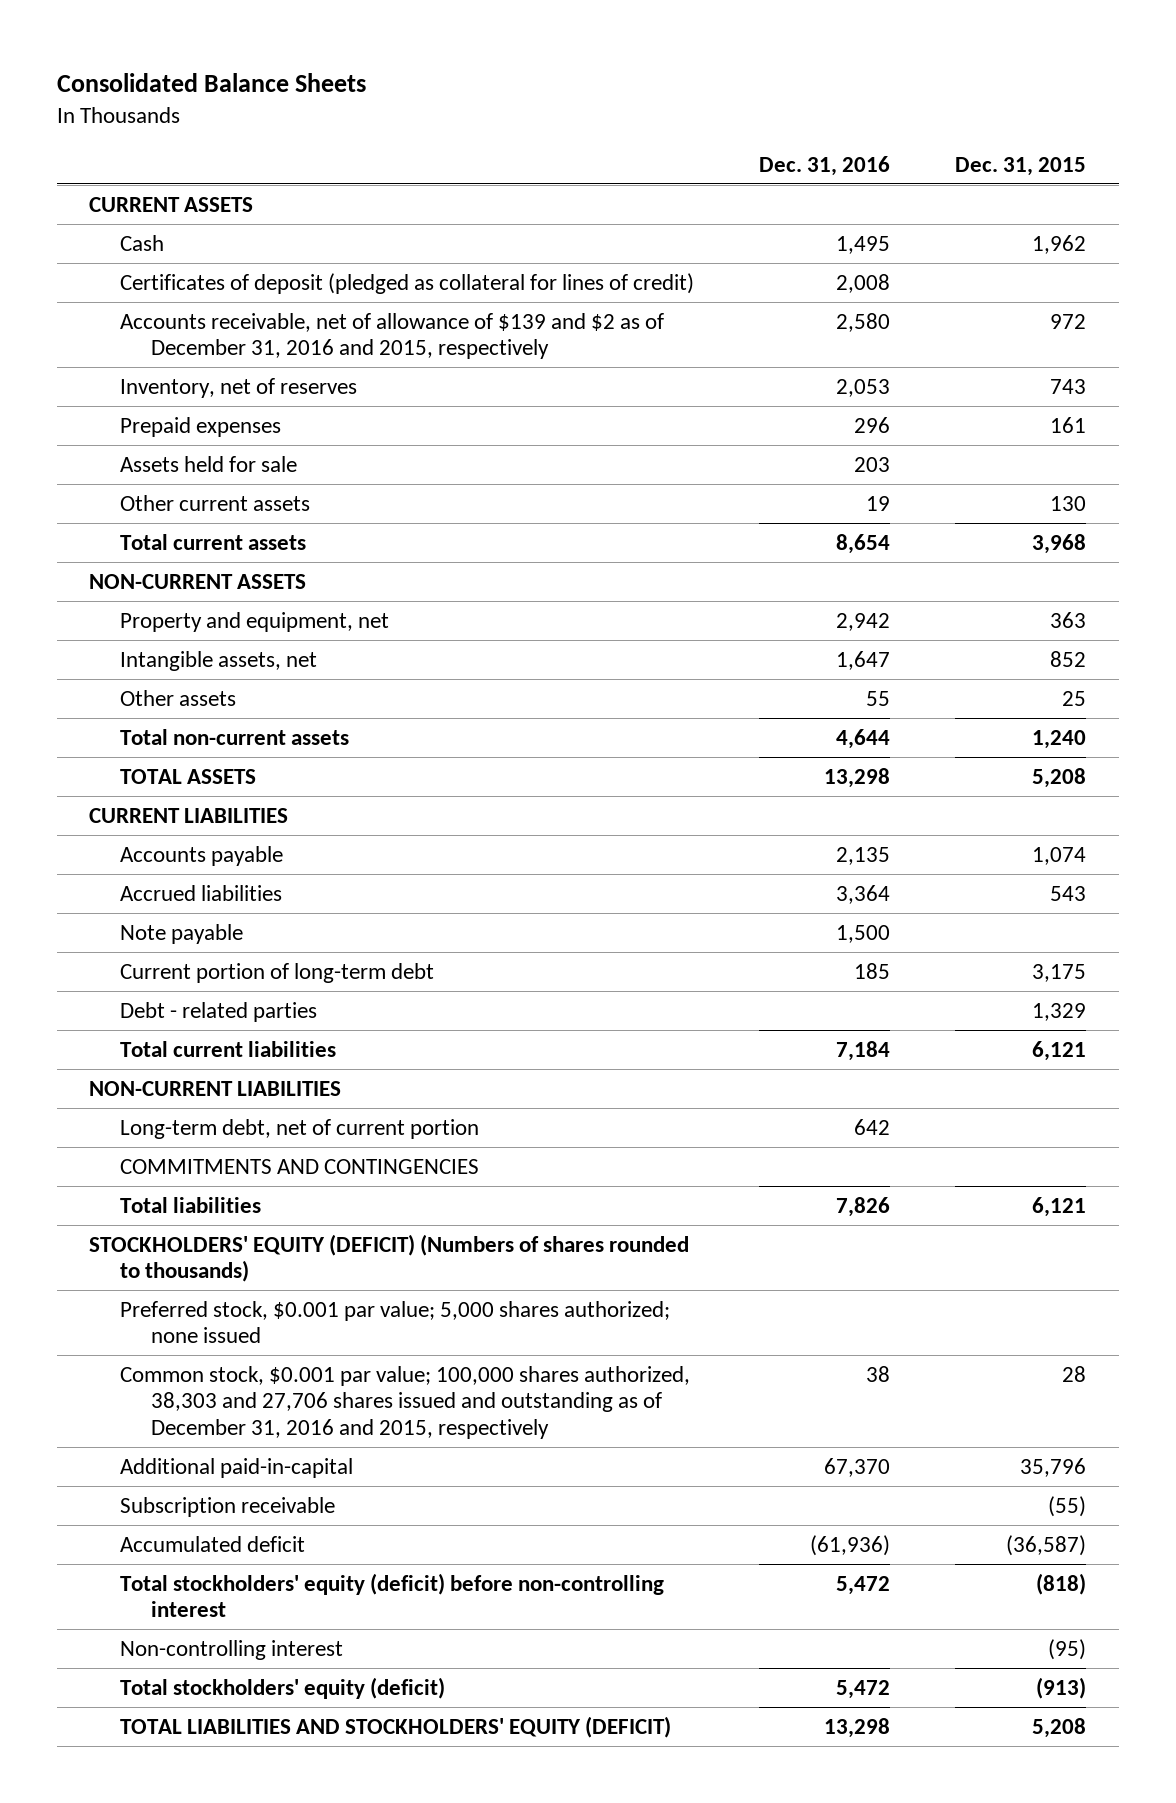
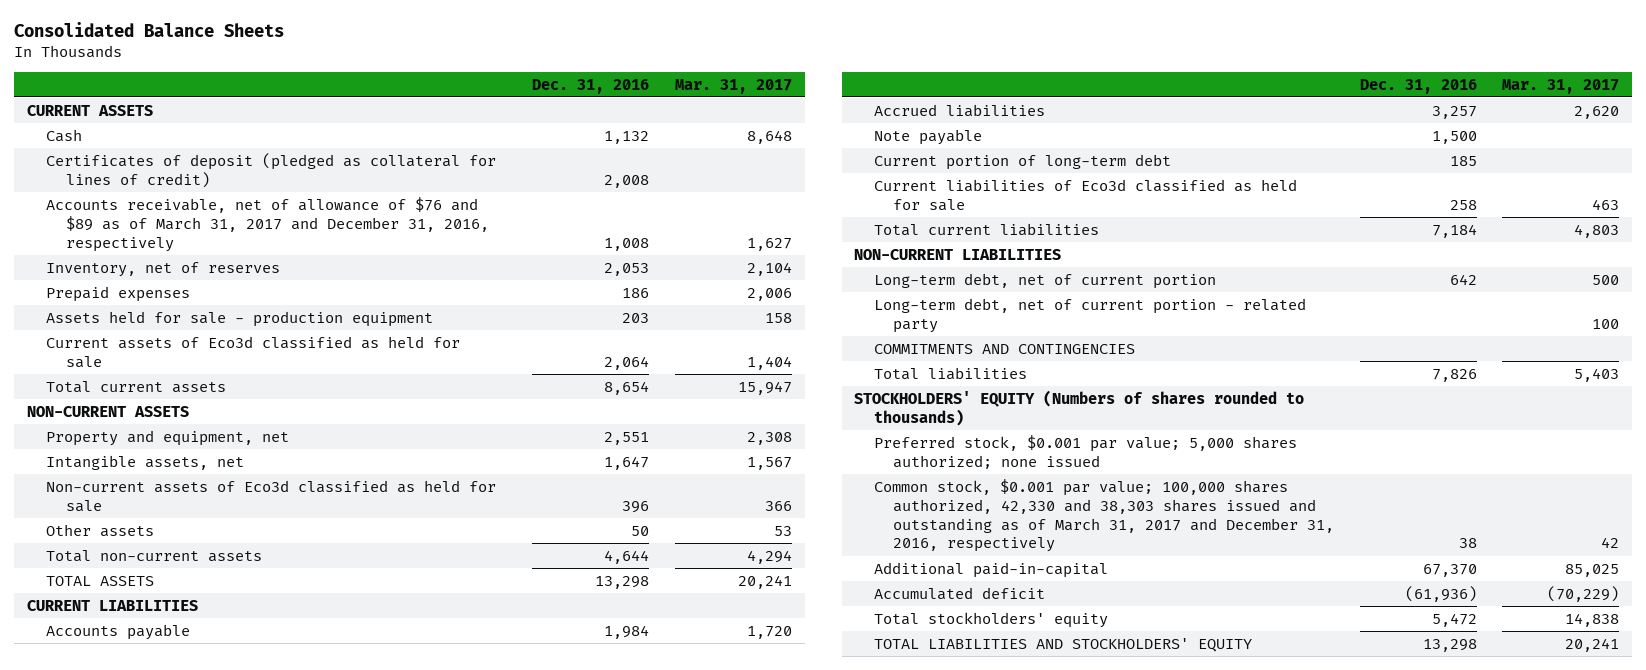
[955,156,1087,176] Dec. 31, 2015 -> none
none -> [674,78,792,94] Mar. 31, 2017
[836,235,891,254] 1,495 -> [604,130,650,144] 1,132
[120,312,665,360] Accounts receivable, net of allowance of $139 and $2 as of December 31, 2016 and 2015, respectively -> [46,196,489,252] Accounts receivable, net of allowance of $76 and $89 as of March 31, 2017 and December 31, 2016, respectively
[836,312,891,332] 2,580 -> [604,237,650,251] 1,008
[120,494,311,511] Other current assets -> none
[854,416,891,433] 296 -> [622,287,650,298] 186
[120,455,298,472] Assets held for sale -> [46,310,434,327] Assets held for sale - production equipment
none -> [46,335,461,368] Current assets of Eco3d classified as held for sale
[836,612,891,631] 2,942 -> [604,431,650,445] 2,551
none -> [46,479,497,512] Non-current assets of Eco3d classified as held for sale
[866,690,891,706] 55 -> [631,525,650,536] 50
[836,846,891,865] 2,135 -> [604,624,650,639] 1,984
[836,884,891,904] 3,364 -> [1431,105,1477,119] 3,257
[120,1001,318,1022] Debt - related parties -> none
none -> [873,178,1297,211] Current liabilities of Eco3d classified as held for sale
none -> [873,297,1306,333] Long-term debt, net of current portion - related party
[89,1233,690,1283] STOCKHOLDERS' EQUITY (DEFICIT) (Numbers of shares rounded to thousands) -> [854,389,1305,426] STOCKHOLDERS' EQUITY (Numbers of shares rounded to thousands)
[120,1365,691,1440] Common stock, $0.001 par value; 100,000 shares authorized, 38,303 and 27,706 shares issued and outstanding as of December 31, 2016 and 2015, respectively -> [873,478,1335,553] Common stock, $0.001 par value; 100,000 shares authorized, 42,330 and 38,303 shares issued and outstanding as of March 31, 2017 and December 31, 2016, respectively
[120,1496,336,1517] Subscription receivable -> none
[120,1639,344,1660] Non-controlling interest -> none
[120,1676,446,1699] Total stockholders' equity (deficit) -> none
[120,1572,665,1618] Total stockholders' equity (deficit) before non-controlling interest -> [873,611,1108,628] Total stockholders' equity
[120,1715,672,1738] TOTAL LIABILITIES AND STOCKHOLDERS' EQUITY (DEFICIT) -> [873,637,1252,652] TOTAL LIABILITIES AND STOCKHOLDERS' EQUITY

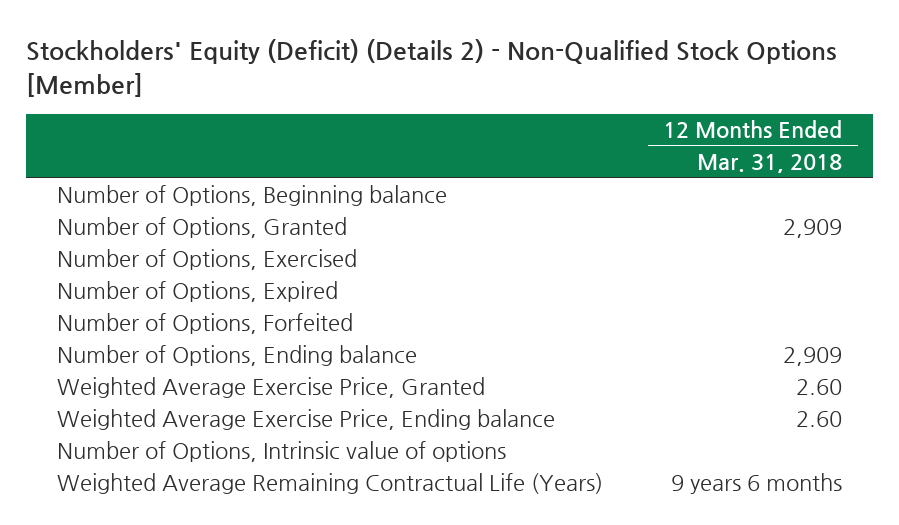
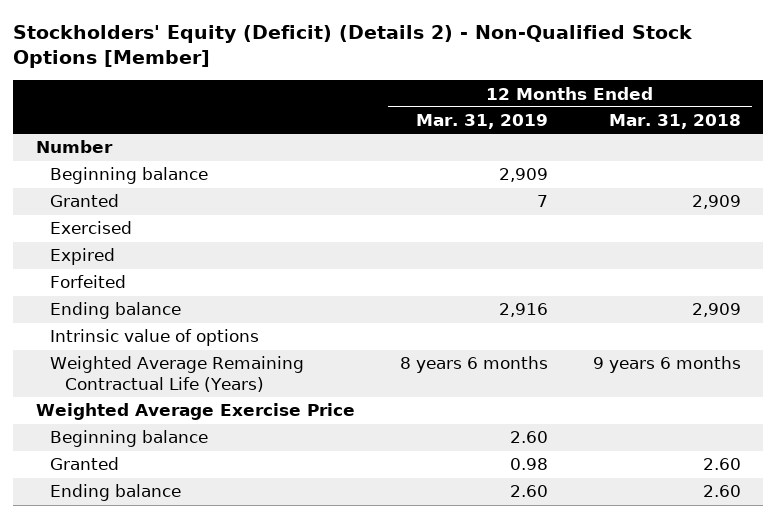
none -> [415,114,548,130] Mar. 31, 2019
[56,377,485,399] Weighted Average Exercise Price, Granted -> none
[56,409,555,431] Weighted Average Exercise Price, Ending balance -> none
none -> [35,140,113,154] Number
[56,185,447,207] Number of Options, Beginning balance -> [50,167,209,185] Beginning balance
[56,217,347,239] Number of Options, Granted -> [50,194,120,208] Granted
[56,249,357,271] Number of Options, Exercised -> [50,221,133,235] Exercised
[56,281,338,303] Number of Options, Expired -> [50,248,116,266] Expired
[56,313,353,335] Number of Options, Forfeited -> [50,275,127,289] Forfeited
[56,345,417,367] Number of Options, Ending balance -> [50,302,182,320] Ending balance
[56,441,506,463] Number of Options, Intrinsic value of options -> [50,329,260,347] Intrinsic value of options
none -> [35,403,355,421] Weighted Average Exercise Price
none -> [50,430,209,448] Beginning balance
none -> [50,457,120,471] Granted
none -> [50,484,182,502] Ending balance

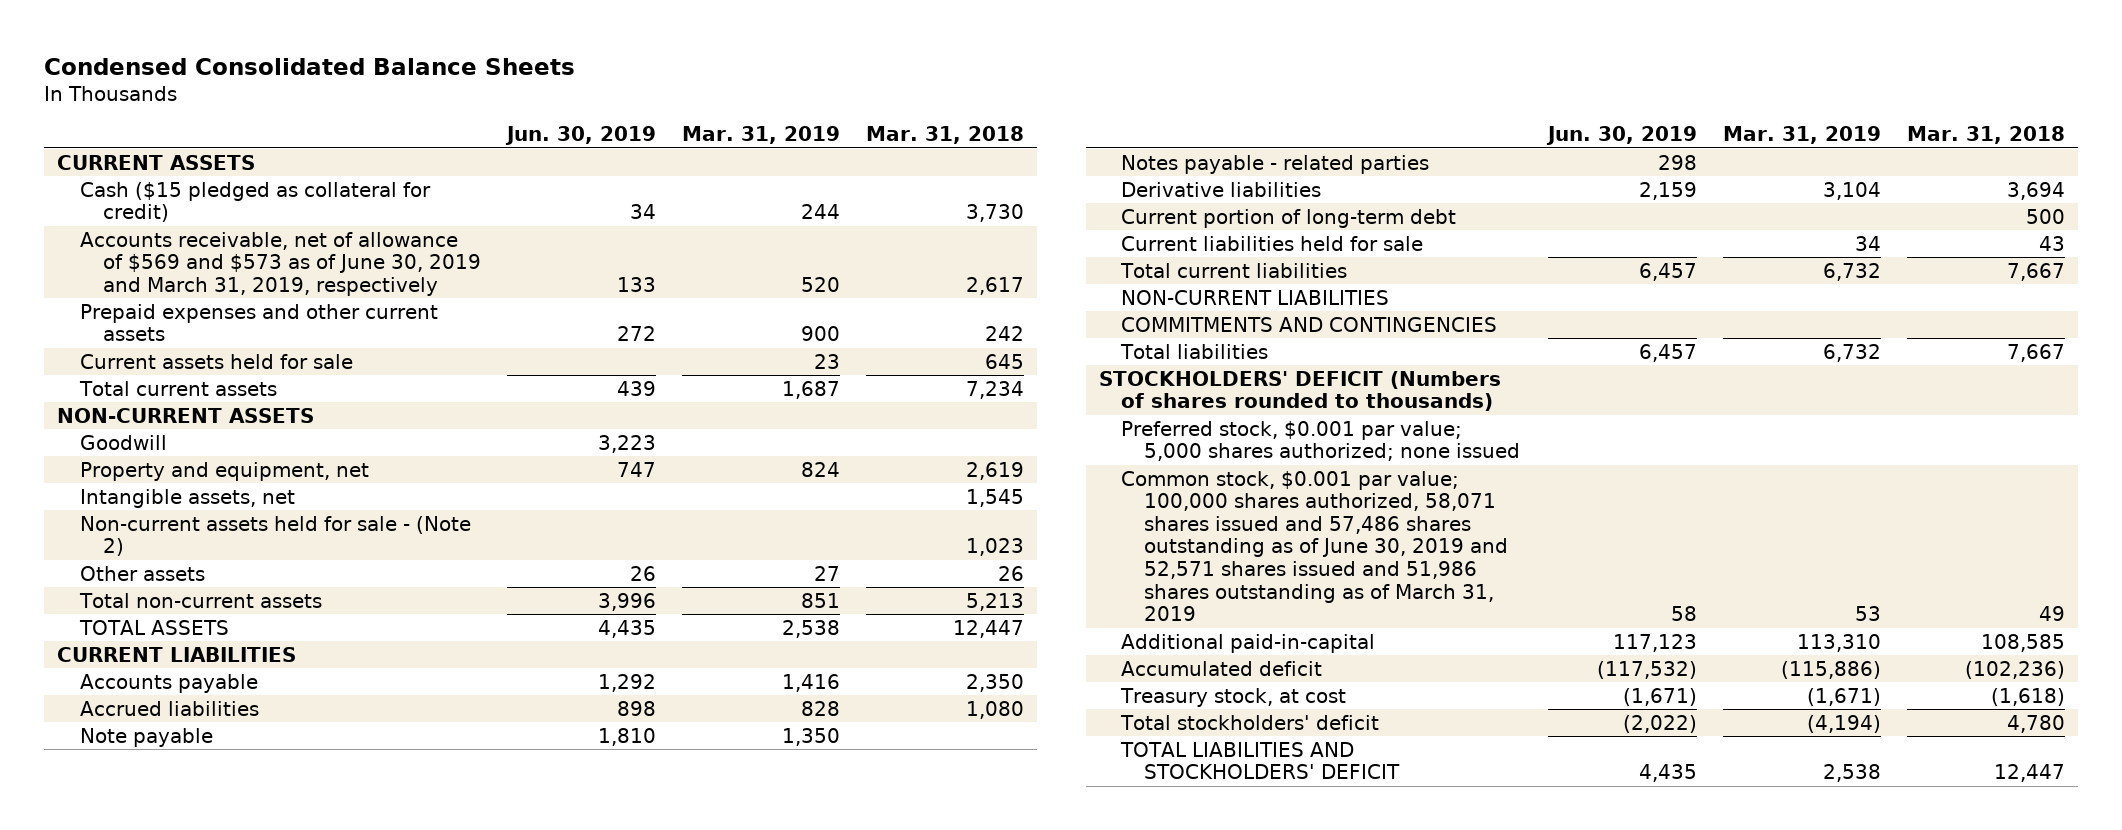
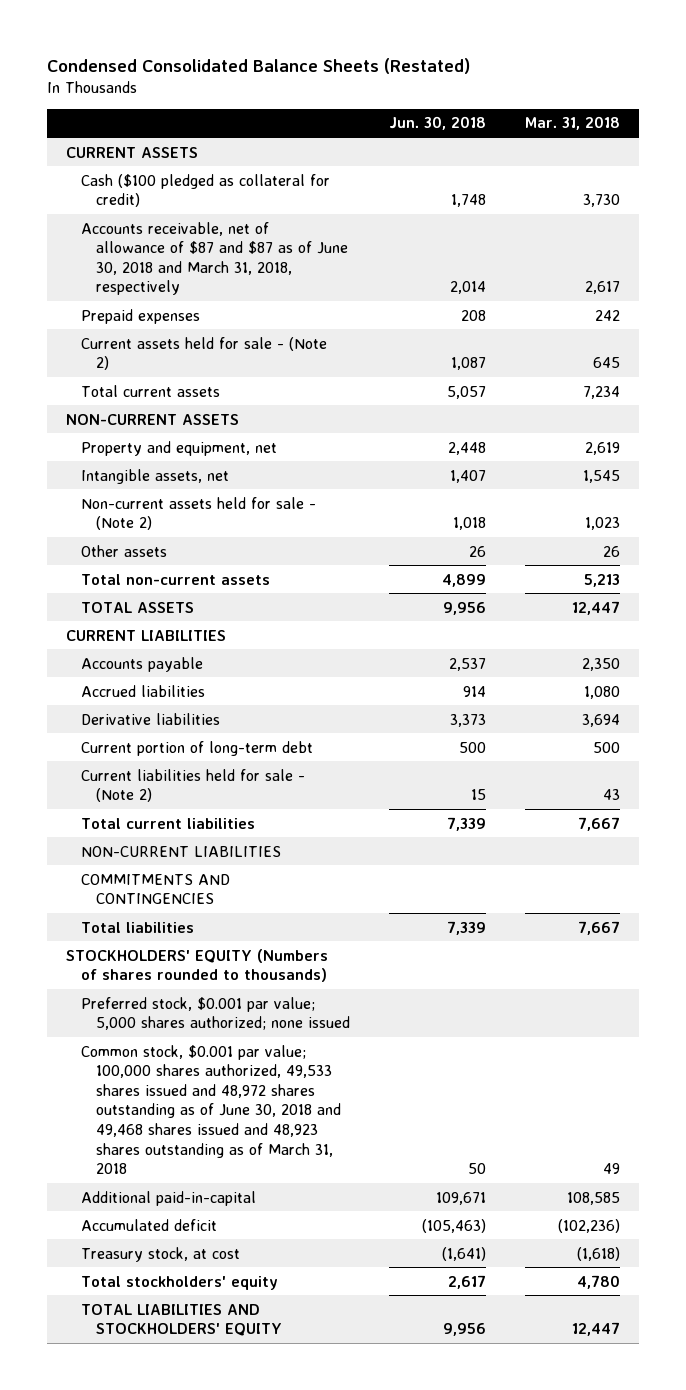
[44,57,576,75] Condensed Consolidated Balance Sheets -> [47,57,471,74] Condensed Consolidated Balance Sheets (Restated)
[504,126,656,146] Jun. 30, 2019 -> none
[681,126,840,145] Mar. 31, 2019 -> none
none -> [388,116,486,131] Jun. 30, 2018
[79,181,431,223] Cash ($15 pledged as collateral for credit) -> [81,173,331,208] Cash ($100 pledged as collateral for credit)
[79,231,481,296] Accounts receivable, net of allowance of $569 and $573 as of June 30, 2019 and March 31, 2019, respectively -> [81,221,349,296] Accounts receivable, net of allowance of $87 and $87 as of June 30, 2018 and March 31, 2018, respectively
[79,303,438,342] Prepaid expenses and other current assets -> [81,308,201,324] Prepaid expenses
[79,353,353,369] Current assets held for sale -> [81,336,328,371] Current assets held for sale - (Note 2)
[79,434,167,450] Goodwill -> none
[79,727,213,747] Note payable -> none
[1121,154,1430,174] Notes payable - related parties -> none
[1121,235,1424,251] Current liabilities held for sale -> [81,768,306,803] Current liabilities held for sale - (Note 2)
[1098,370,1501,412] STOCKHOLDERS' DEFICIT (Numbers of shares rounded to thousands) -> [66,948,329,983] STOCKHOLDERS' EQUITY (Numbers of shares rounded to thousands)
[1121,470,1508,622] Common stock, $0.001 par value; 100,000 shares authorized, 58,071 shares issued and 57,486 shares outstanding as of June 30, 2019 and 52,571 shares issued and 51,986 shares outstanding as of March 31, 2019 -> [81,1044,342,1175] Common stock, $0.001 par value; 100,000 shares authorized, 49,533 shares issued and 48,972 shares outstanding as of June 30, 2018 and 49,468 shares issued and 48,923 shares outstanding as of March 31, 2018
[1120,714,1380,730] Total stockholders' deficit -> [81,1275,279,1290] Total stockholders' equity
[1120,741,1400,780] TOTAL LIABILITIES AND STOCKHOLDERS' DEFICIT -> [81,1303,283,1337] TOTAL LIABILITIES AND STOCKHOLDERS' EQUITY

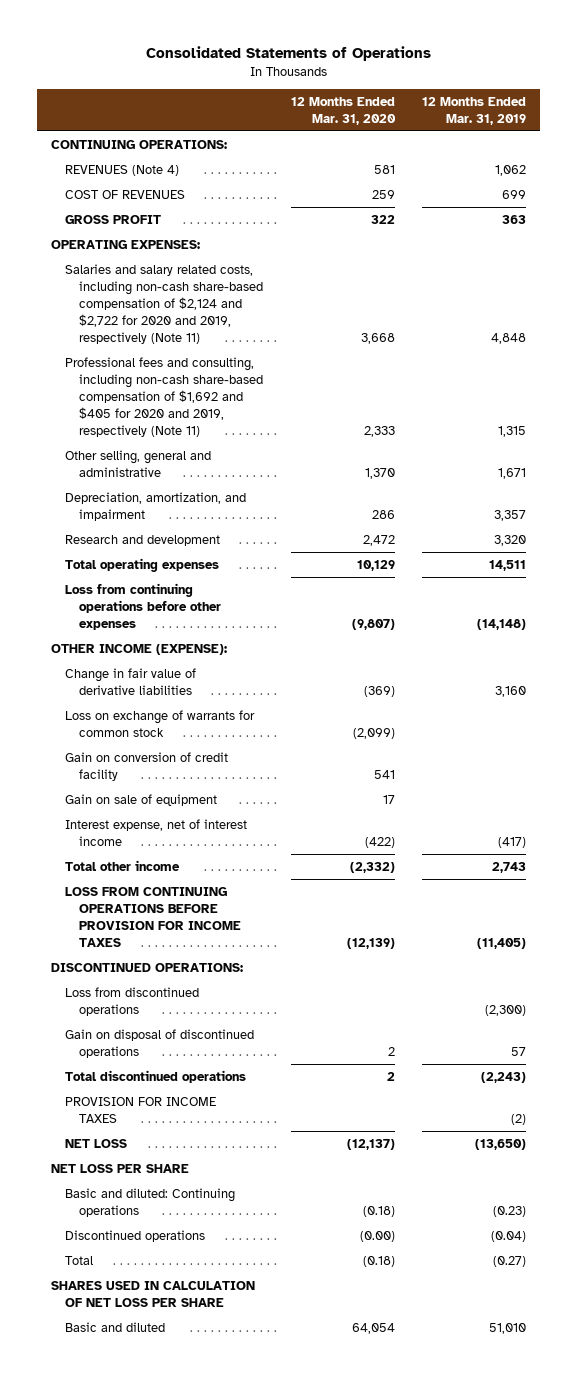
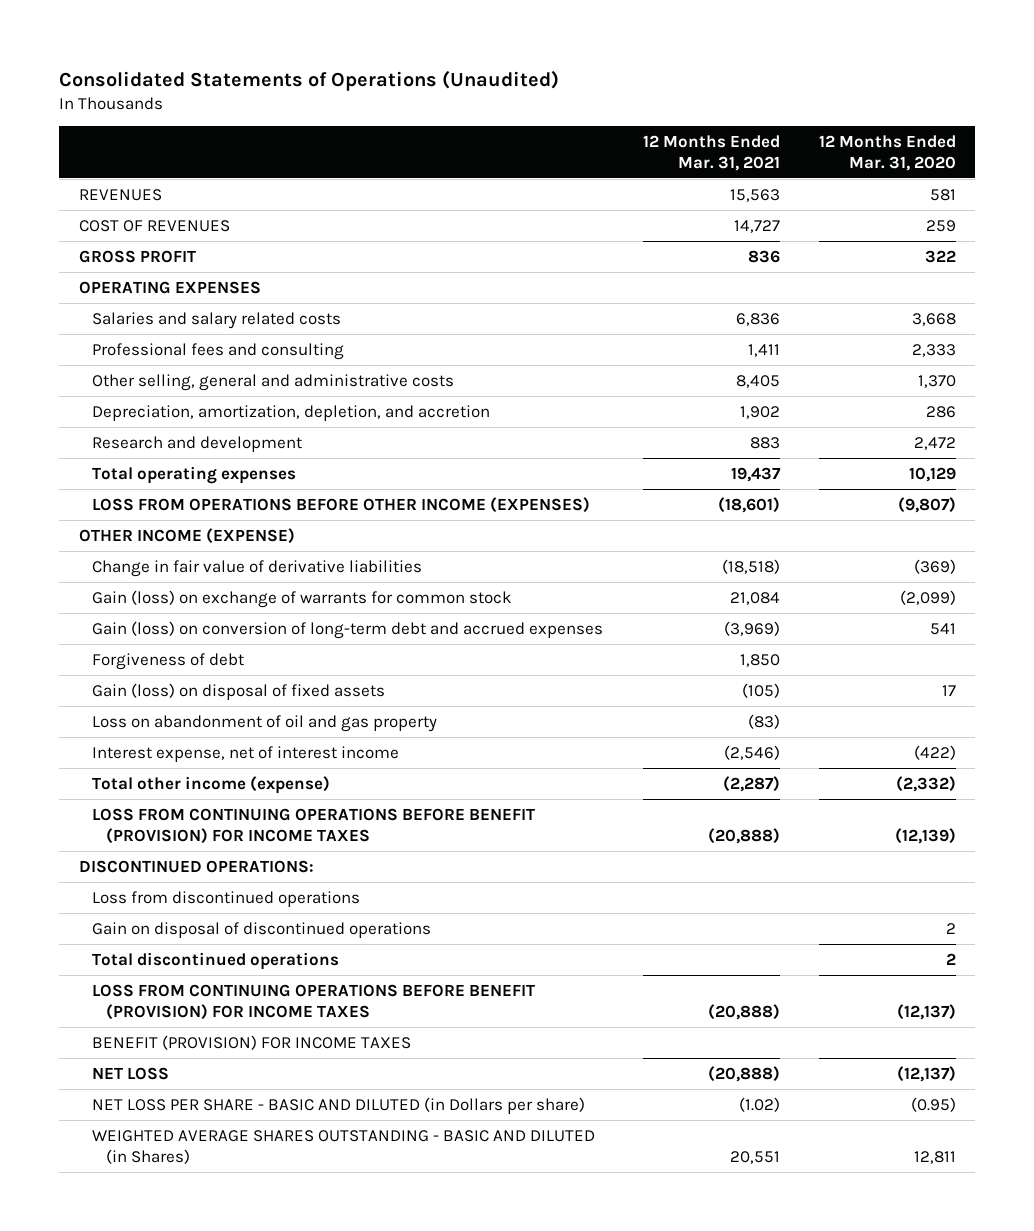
[145,45,431,61] Consolidated Statements of Operations -> [59,69,560,91] Consolidated Statements of Operations (Unaudited)
[422,96,527,125] 12 Months Ended Mar. 31, 2019 -> none
none -> [642,134,780,171] 12 Months Ended Mar. 31, 2021
[51,139,228,149] CONTINUING OPERATIONS: -> none
[65,164,180,176] REVENUES (Note 4) -> [78,188,162,201] REVENUES
[51,239,201,249] OPERATING EXPENSES: -> [78,280,261,294] OPERATING EXPENSES
[65,263,263,344] Salaries and salary related costs, including non-cash share-based compensation of $2,124 and $2,722 for 2020 and 2019, respectively (Note 11) -> [92,311,342,329] Salaries and salary related costs
[65,356,263,437] Professional fees and consulting, including non-cash share-based compensation of $1,692 and $405 for 2020 and 2019, respectively (Note 11) -> [92,342,345,360] Professional fees and consulting
[65,449,212,477] Other selling, general and administrative -> [92,373,455,391] Other selling, general and administrative costs
[65,491,247,521] Depreciation, amortization, and impairment -> [92,404,491,421] Depreciation, amortization, depletion, and accretion
[65,582,221,630] Loss from continuing operations before other expenses -> [92,496,591,513] LOSS FROM OPERATIONS BEFORE OTHER INCOME (EXPENSES)
[51,643,228,655] OTHER INCOME (EXPENSE): -> [78,527,295,544] OTHER INCOME (EXPENSE)
[65,709,256,737] Loss on exchange of warrants for common stock -> [92,589,513,608] Gain (loss) on exchange of warrants for common stock
[65,751,229,781] Gain on conversion of credit facility -> [92,620,604,639] Gain (loss) on conversion of long-term debt and accrued expenses
none -> [92,652,245,670] Forgiveness of debt
[65,793,218,806] Gain on sale of equipment -> [92,682,386,700] Gain (loss) on disposal of fixed assets
none -> [92,714,438,732] Loss on abandonment of oil and gas property
[65,859,181,871] Total other income -> [92,775,331,794] Total other income (expense)
[65,886,241,947] LOSS FROM CONTINUING OPERATIONS BEFORE PROVISION FOR INCOME TAXES -> [92,807,536,844] LOSS FROM CONTINUING OPERATIONS BEFORE BENEFIT (PROVISION) FOR INCOME TAXES
none -> [92,983,536,1020] LOSS FROM CONTINUING OPERATIONS BEFORE BENEFIT (PROVISION) FOR INCOME TAXES
[65,1096,217,1123] PROVISION FOR INCOME TAXES -> [92,1034,412,1050] BENEFIT (PROVISION) FOR INCOME TAXES
[51,1163,190,1173] NET LOSS PER SHARE -> none
[65,1187,236,1217] Basic and diluted: Continuing operations -> none
[65,1229,206,1242] Discontinued operations -> none
[65,1255,94,1265] Total -> none
[51,1280,256,1307] SHARES USED IN CALCULATION OF NET LOSS PER SHARE -> none
none -> [92,1096,586,1114] NET LOSS PER SHARE - BASIC AND DILUTED (in Dollars per share)
[65,1321,166,1332] Basic and diluted -> [92,1129,596,1164] WEIGHTED AVERAGE SHARES OUTSTANDING - BASIC AND DILUTED (in Shares)
[351,1322,395,1334] 64,054 -> [913,1150,956,1164] 12,811

